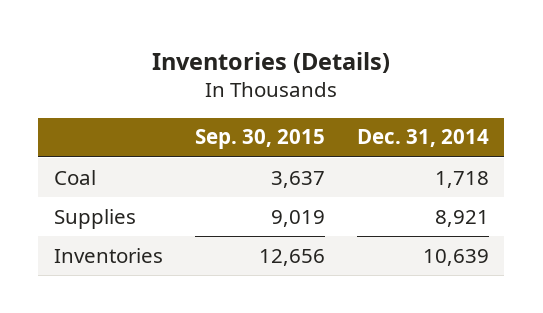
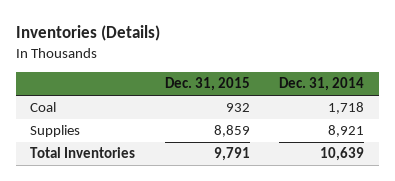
[194,129,325,150] Sep. 30, 2015 -> none
none -> [164,77,250,92] Dec. 31, 2015
[54,247,164,263] Inventories -> [30,147,136,159] Total Inventories

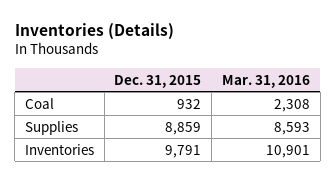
[279,77,365,92] Dec. 31, 2014 -> none
none -> [221,74,310,88] Mar. 31, 2016
[30,147,136,159] Total Inventories -> [24,143,94,155] Inventories

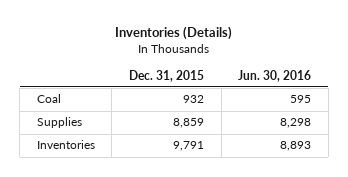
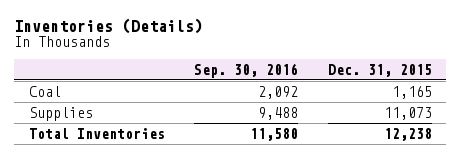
[238,69,312,82] Jun. 30, 2016 -> none
none -> [194,62,299,78] Sep. 30, 2016
[182,95,204,104] 932 -> [391,85,432,99] 1,165
[172,118,204,129] 8,859 -> [383,106,432,120] 11,073
[36,140,95,150] Inventories -> [28,127,165,139] Total Inventories
[172,141,204,152] 9,791 -> [383,127,432,141] 12,238

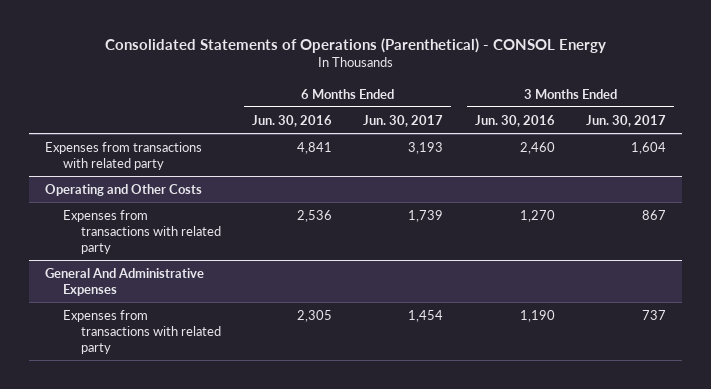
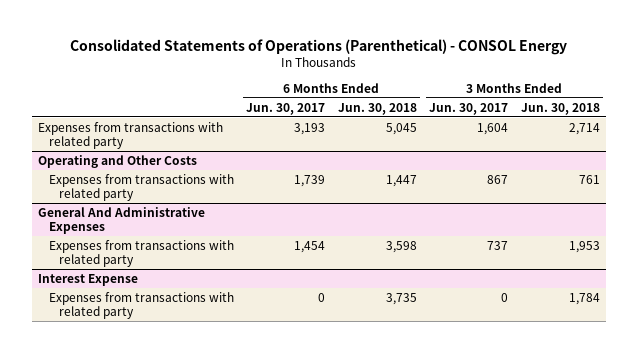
[252,114,333,127] Jun. 30, 2016 -> none
[474,114,555,127] Jun. 30, 2016 -> none
none -> [337,102,417,115] Jun. 30, 2018
none -> [520,102,600,115] Jun. 30, 2018
none -> [38,273,139,286] Interest Expense
none -> [48,291,234,320] Expenses from transactions with related party

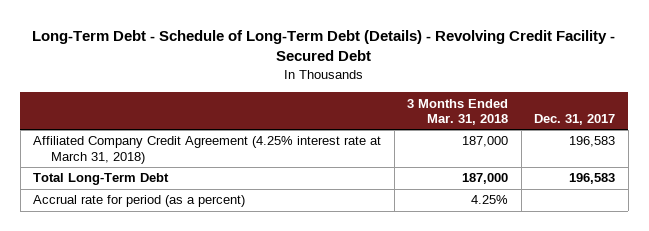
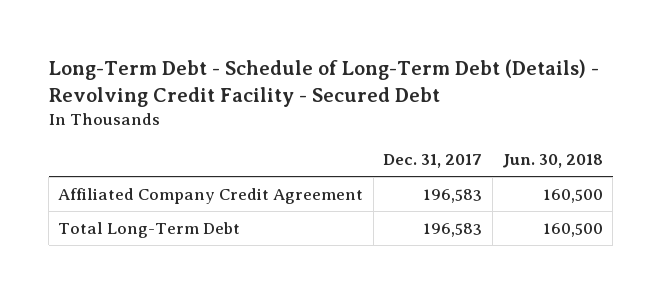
[407,98,509,126] 3 Months Ended Mar. 31, 2018 -> none
none -> [501,154,603,169] Jun. 30, 2018
[33,136,382,164] Affiliated Company Credit Agreement (4.25% interest rate at March 31, 2018) -> [58,187,364,204] Affiliated Company Credit Agreement
[33,195,246,208] Accrual rate for period (as a percent) -> none

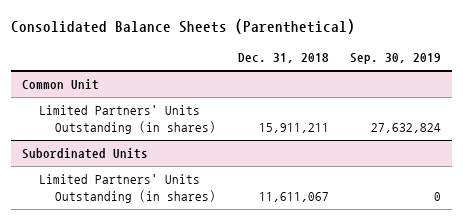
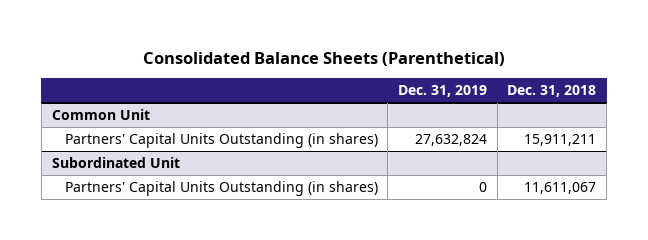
[350,53,442,65] Sep. 30, 2019 -> none
none -> [398,85,488,98] Dec. 31, 2019
[38,105,217,134] Limited Partners' Units Outstanding (in shares) -> [64,133,378,149] Partners' Capital Units Outstanding (in shares)
[21,148,148,160] Subordinated Units -> [51,157,180,169] Subordinated Unit
[38,174,217,203] Limited Partners' Units Outstanding (in shares) -> [64,181,378,197] Partners' Capital Units Outstanding (in shares)

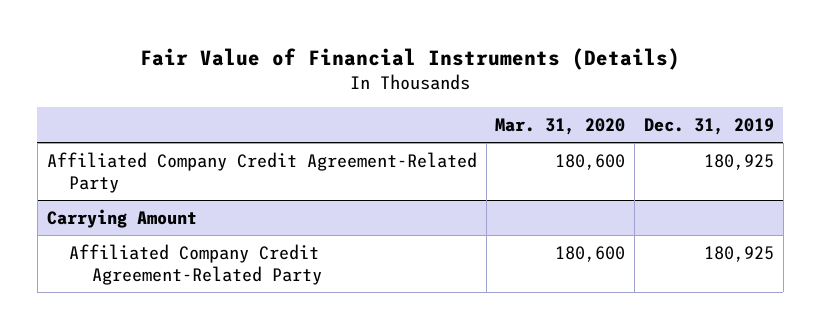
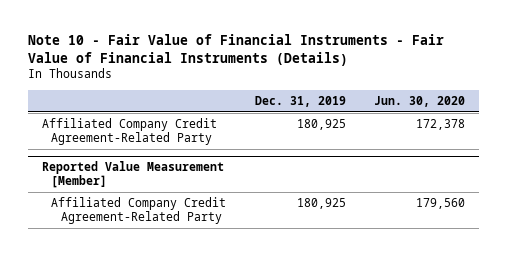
[140,48,681,71] Fair Value of Financial Instruments (Details) -> [27,34,444,66] Note 10 - Fair Value of Financial Instruments - Fair Value of Financial Instruments (Details)
[495,118,626,136] Mar. 31, 2020 -> none
none -> [374,95,466,107] Jun. 30, 2020
[46,208,197,228] Carrying Amount -> [41,161,224,189] Reported Value Measurement [Member]

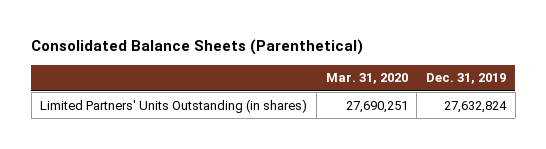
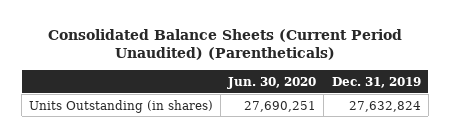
[31,39,364,56] Consolidated Balance Sheets (Parenthetical) -> [47,28,402,61] Consolidated Balance Sheets (Current Period Unaudited) (Parentheticals)
[325,73,408,85] Mar. 31, 2020 -> none
none -> [227,76,317,89] Jun. 30, 2020
[40,98,308,113] Limited Partners' Units Outstanding (in shares) -> [29,99,214,113] Units Outstanding (in shares)

